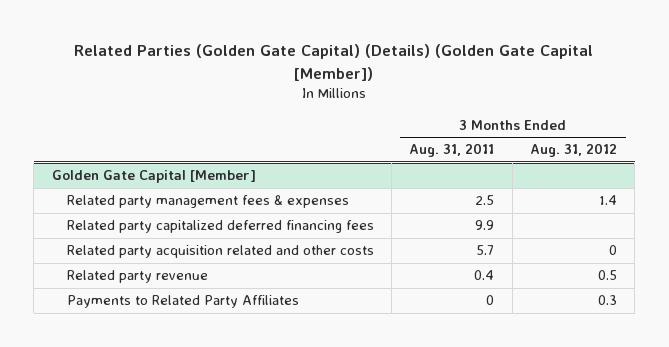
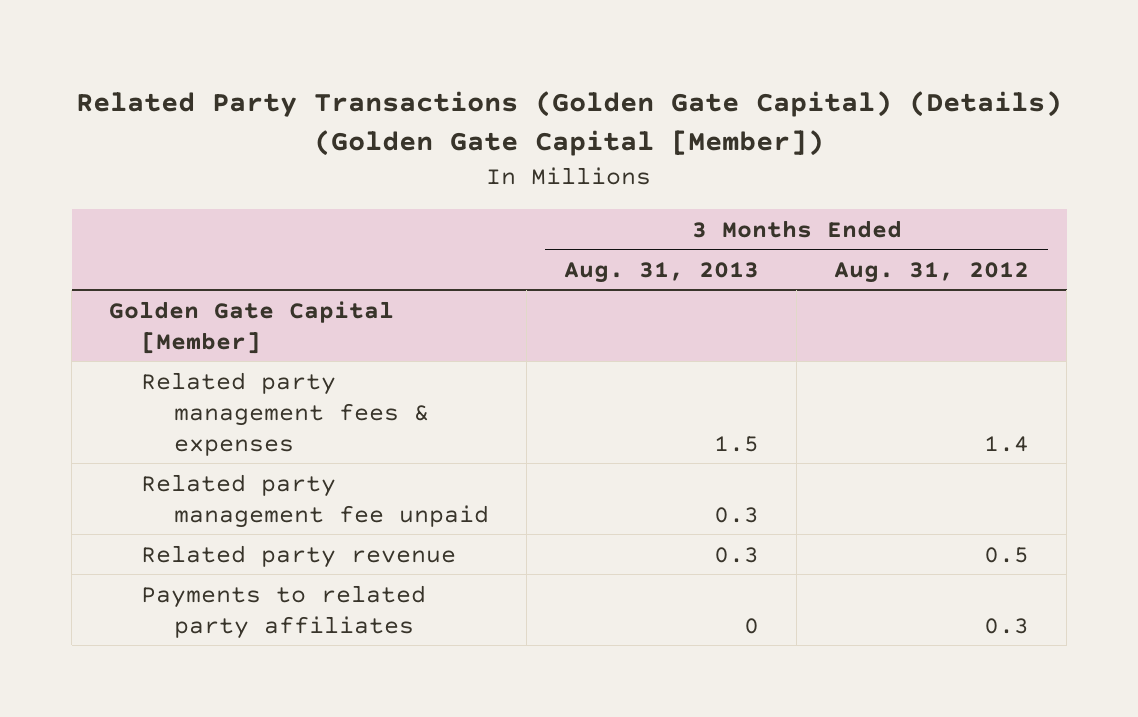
[74,44,594,81] Related Parties (Golden Gate Capital) (Details) (Golden Gate Capital [Member]) -> [76,90,1063,156] Related Party Transactions (Golden Gate Capital) (Details) (Golden Gate Capital [Member])
[409,143,495,158] Aug. 31, 2011 -> none
none -> [563,261,759,283] Aug. 31, 2013
[66,220,374,234] Related party capitalized deferred financing fees -> none
[66,245,374,259] Related party acquisition related and other costs -> none
none -> [141,473,489,528] Related party management fee unpaid
[66,295,299,309] Payments to Related Party Affiliates -> [141,584,427,639] Payments to related party affiliates

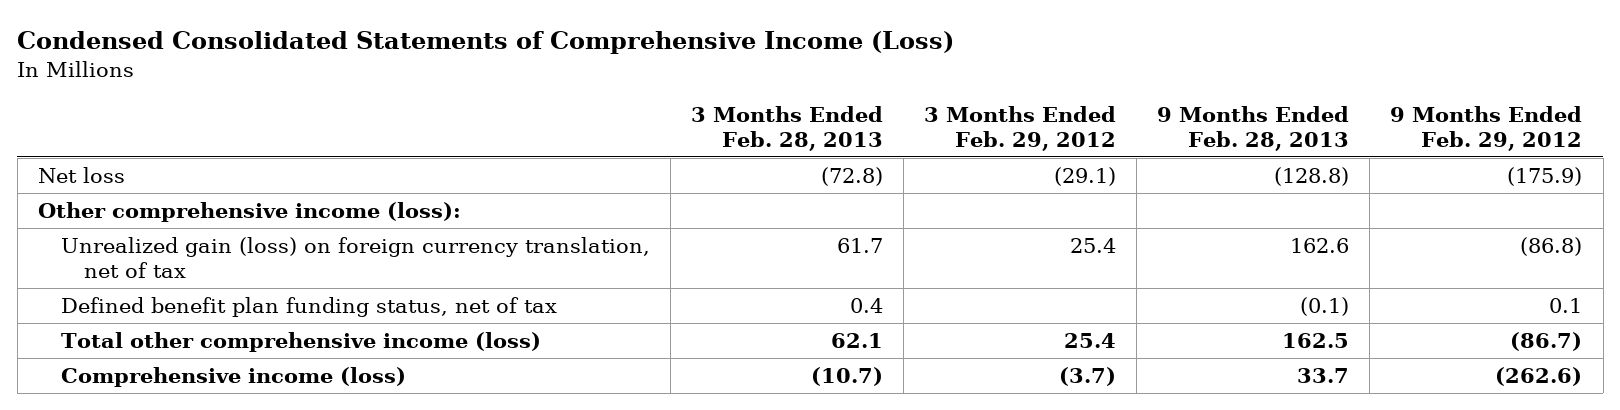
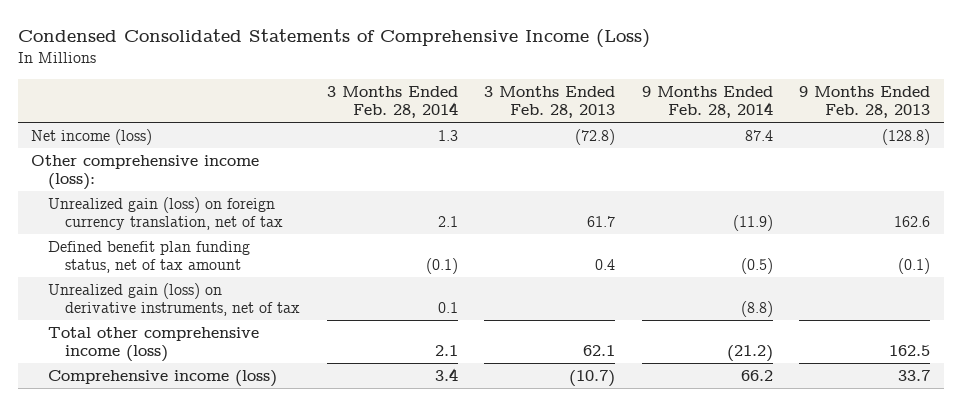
[924,105,1117,152] 3 Months Ended Feb. 29, 2012 -> none
[1390,105,1583,152] 9 Months Ended Feb. 29, 2012 -> none
none -> [326,85,458,119] 3 Months Ended Feb. 28, 2014
none -> [641,85,773,119] 9 Months Ended Feb. 28, 2014
[37,166,125,183] Net loss -> [30,128,152,145] Net income (loss)
[60,296,557,317] Defined benefit plan funding status, net of tax -> [47,240,250,274] Defined benefit plan funding status, net of tax amount
none -> [47,282,300,317] Unrealized gain (loss) on derivative instruments, net of tax

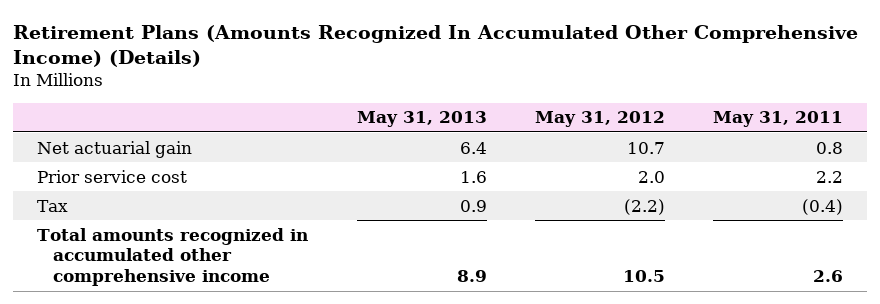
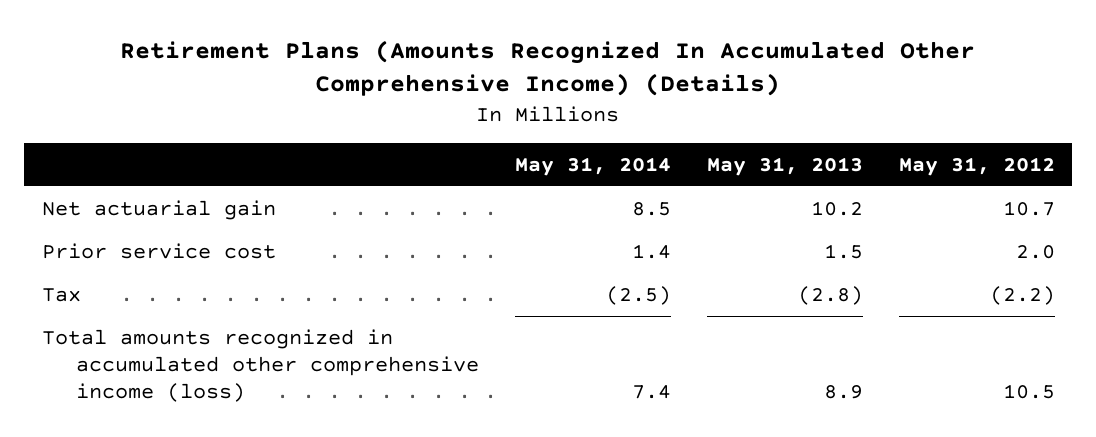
[712,111,843,128] May 31, 2011 -> none
none -> [515,156,672,176] May 31, 2014
[459,141,487,154] 6.4 -> [810,200,863,216] 10.2
[459,170,487,183] 1.6 -> [823,243,863,259] 1.5
[459,199,487,212] 0.9 -> [797,285,863,305] (2.8)
[37,227,309,286] Total amounts recognized in accumulated other comprehensive income -> [41,328,480,403] Total amounts recognized in accumulated other comprehensive income (loss)

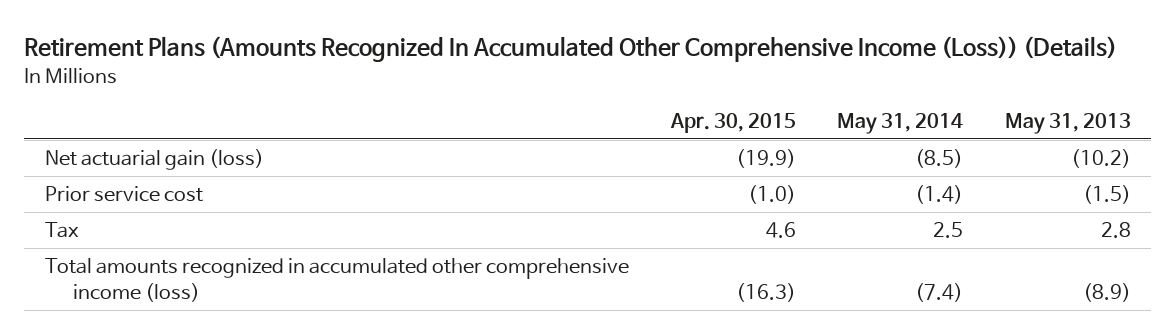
[120,39,976,97] Retirement Plans (Amounts Recognized In Accumulated Other Comprehensive Income) (Details) -> [24,36,1118,63] Retirement Plans (Amounts Recognized In Accumulated Other Comprehensive Income (Loss)) (Details)
[898,156,1055,176] May 31, 2012 -> none
none -> [669,112,796,133] Apr. 30, 2015
[41,199,276,220] Net actuarial gain -> [45,149,265,171] Net actuarial gain (loss)
[632,201,672,216] 8.5 -> [915,149,964,169] (8.5)
[810,200,863,216] 10.2 -> [1070,149,1131,169] (10.2)
[632,243,672,259] 1.4 -> [915,185,964,205] (1.4)
[823,243,863,259] 1.5 -> [1082,185,1131,205] (1.5)
[606,285,672,305] (2.5) -> [933,222,964,239] 2.5
[797,285,863,305] (2.8) -> [1100,222,1131,239] 2.8
[632,385,672,400] 7.4 -> [915,282,964,302] (7.4)
[823,385,863,400] 8.9 -> [1082,282,1131,302] (8.9)

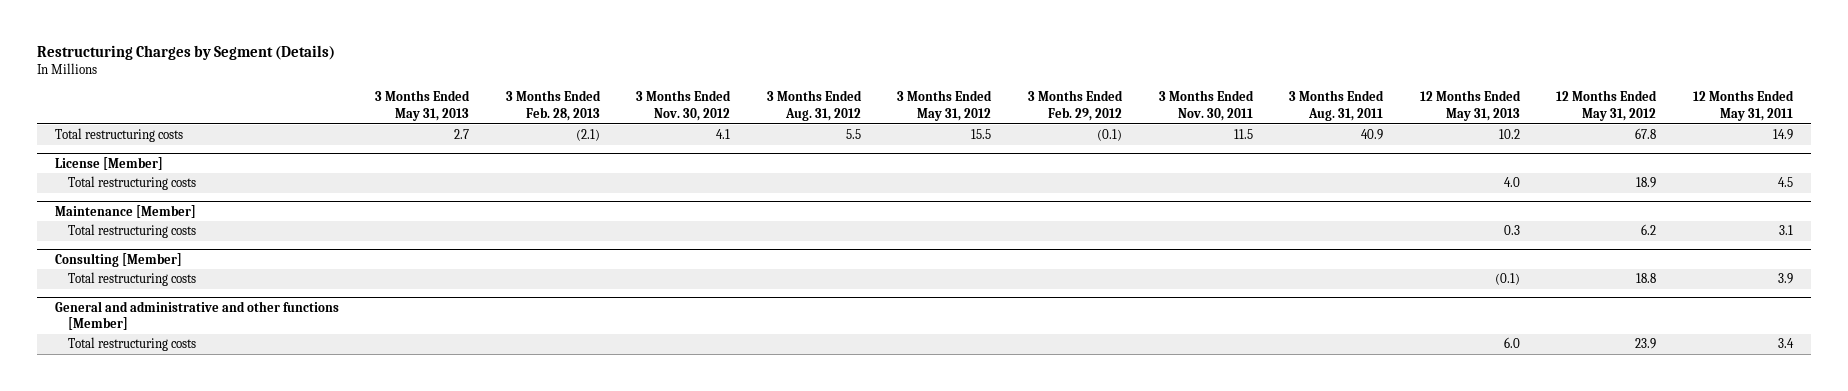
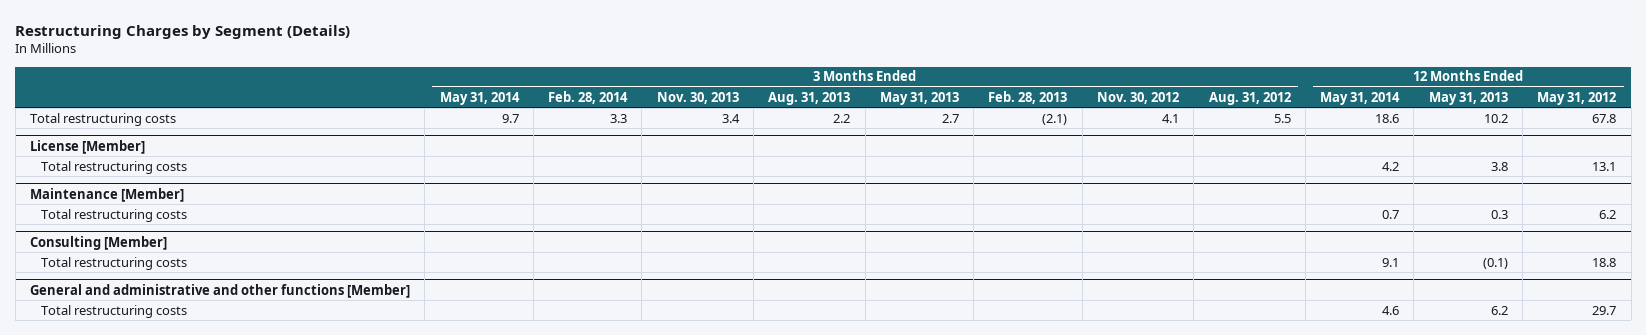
[897,90,993,121] 3 Months Ended May 31, 2012 -> none
[1028,90,1124,121] 3 Months Ended Feb. 29, 2012 -> none
[1158,90,1254,121] 3 Months Ended Nov. 30, 2011 -> none
[1289,90,1385,121] 3 Months Ended Aug. 31, 2011 -> none
[1692,90,1794,121] 12 Months Ended May 31, 2011 -> none
none -> [439,91,520,105] May 31, 2014
none -> [548,90,629,104] Feb. 28, 2014
none -> [656,91,739,104] Nov. 30, 2013
none -> [768,91,851,105] Aug. 31, 2013
none -> [1320,91,1401,105] May 31, 2014
[1503,177,1520,188] 4.0 -> [1490,161,1508,171] 3.8
[1636,177,1657,189] 18.9 -> [1592,161,1617,171] 13.1
[1503,337,1520,349] 6.0 -> [1490,305,1508,315] 6.2
[1635,338,1657,350] 23.9 -> [1592,305,1617,315] 29.7

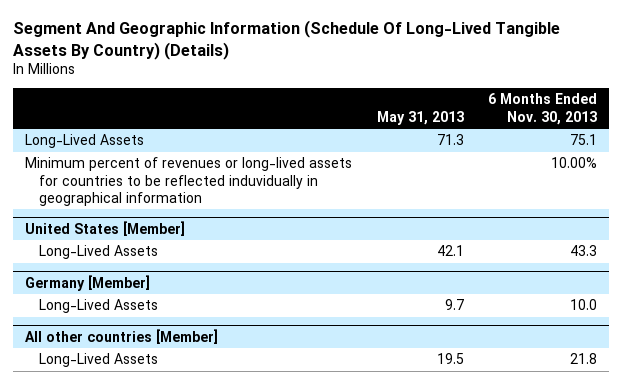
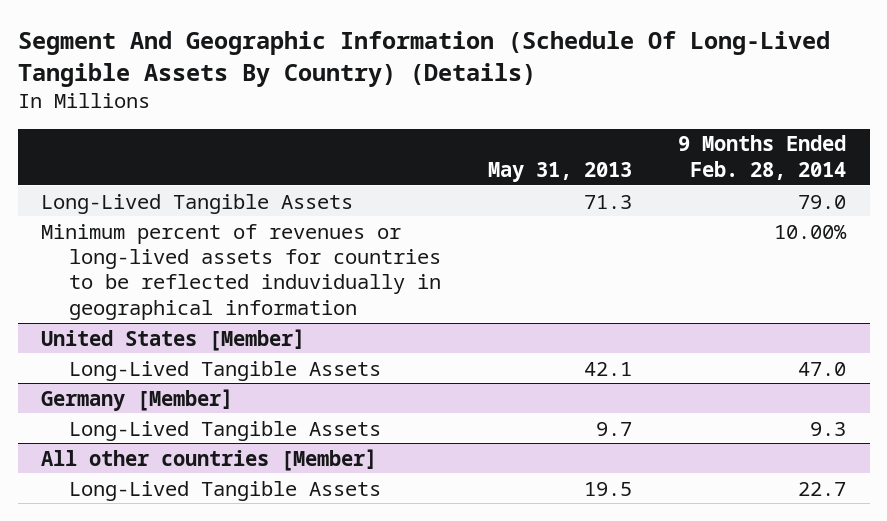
[488,93,598,125] 6 Months Ended Nov. 30, 2013 -> none
none -> [678,135,847,180] 9 Months Ended Feb. 28, 2014
[25,134,145,149] Long-Lived Assets -> [40,193,353,214] Long-Lived Tangible Assets
[39,245,159,260] Long-Lived Assets -> [68,360,381,381] Long-Lived Tangible Assets
[39,299,159,314] Long-Lived Assets -> [68,420,381,441] Long-Lived Tangible Assets
[39,353,159,368] Long-Lived Assets -> [68,480,381,501] Long-Lived Tangible Assets

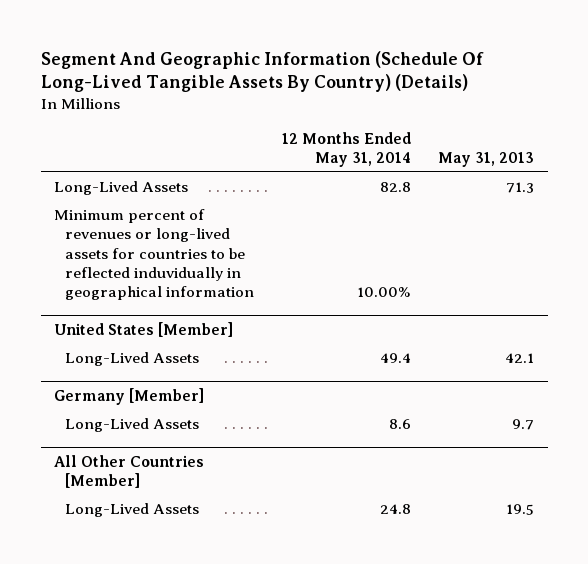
[678,135,847,180] 9 Months Ended Feb. 28, 2014 -> none
none -> [281,131,411,167] 12 Months Ended May 31, 2014
[40,193,353,214] Long-Lived Tangible Assets -> [54,181,189,196] Long-Lived Assets
[68,360,381,381] Long-Lived Tangible Assets -> [65,352,200,367] Long-Lived Assets
[68,420,381,441] Long-Lived Tangible Assets -> [65,418,200,433] Long-Lived Assets
[40,448,377,471] All other countries [Member] -> [54,454,205,489] All Other Countries [Member]
[68,480,381,501] Long-Lived Tangible Assets -> [65,503,200,518] Long-Lived Assets

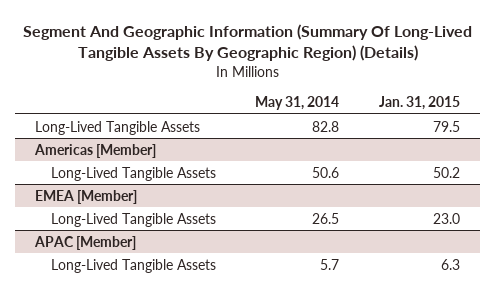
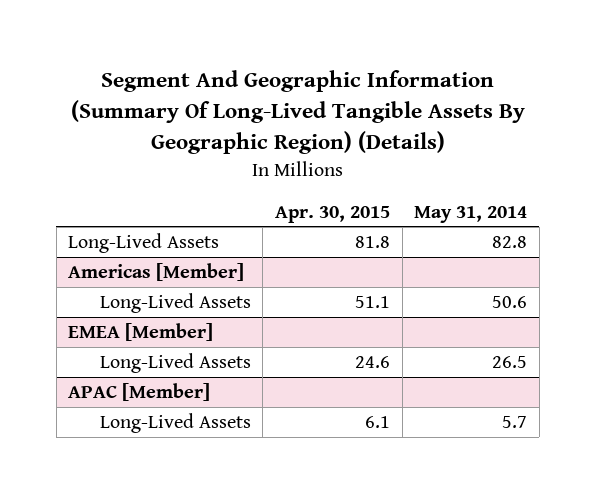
[379,96,461,111] Jan. 31, 2015 -> none
none -> [274,205,390,223] Apr. 30, 2015
[35,120,201,135] Long-Lived Tangible Assets -> [68,233,220,254] Long-Lived Assets
[50,166,216,181] Long-Lived Tangible Assets -> [99,293,251,314] Long-Lived Assets
[50,212,216,227] Long-Lived Tangible Assets -> [99,353,251,374] Long-Lived Assets
[50,258,216,273] Long-Lived Tangible Assets -> [99,413,251,434] Long-Lived Assets

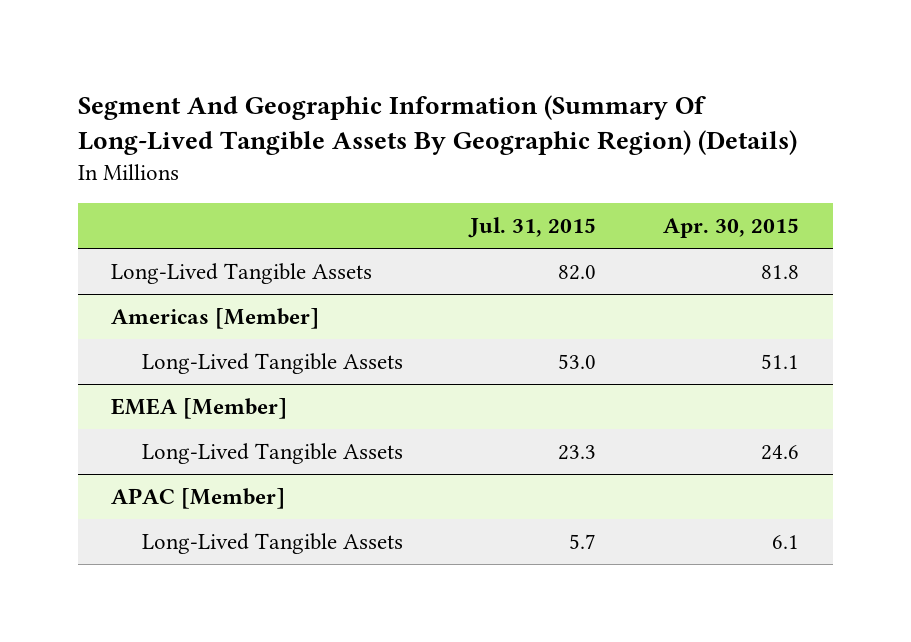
[414,205,528,223] May 31, 2014 -> none
none -> [468,216,597,238] Jul. 31, 2015
[68,233,220,254] Long-Lived Assets -> [111,262,373,284] Long-Lived Tangible Assets
[99,293,251,314] Long-Lived Assets -> [142,352,404,374] Long-Lived Tangible Assets
[99,353,251,374] Long-Lived Assets -> [142,442,404,464] Long-Lived Tangible Assets
[99,413,251,434] Long-Lived Assets -> [142,532,404,554] Long-Lived Tangible Assets

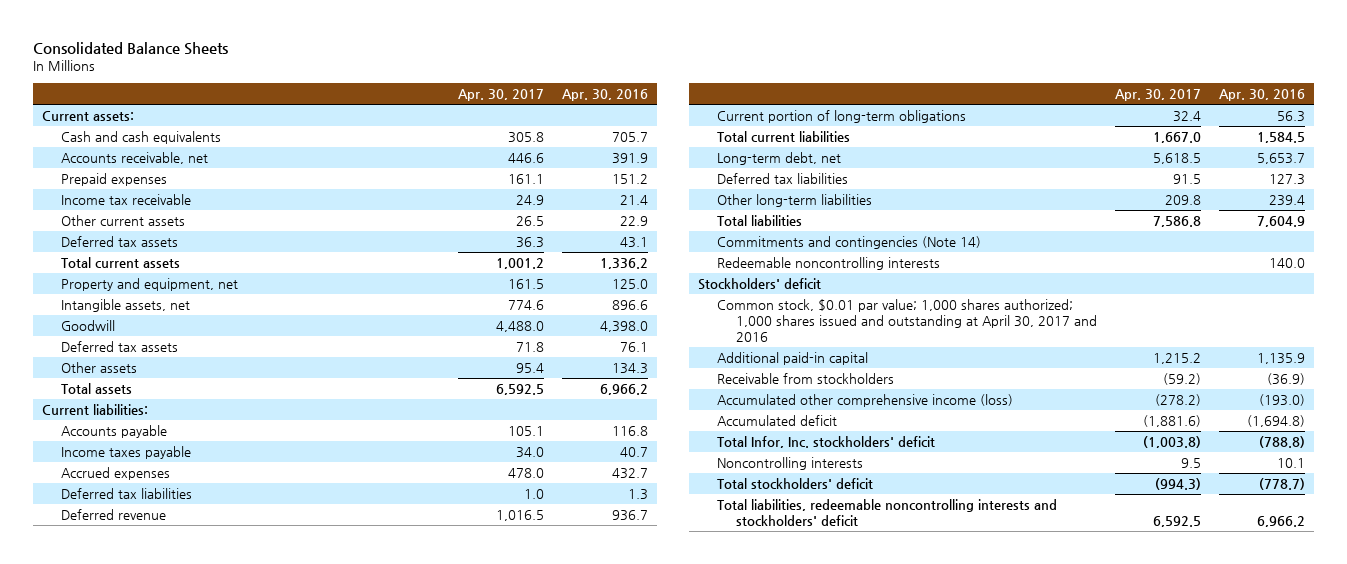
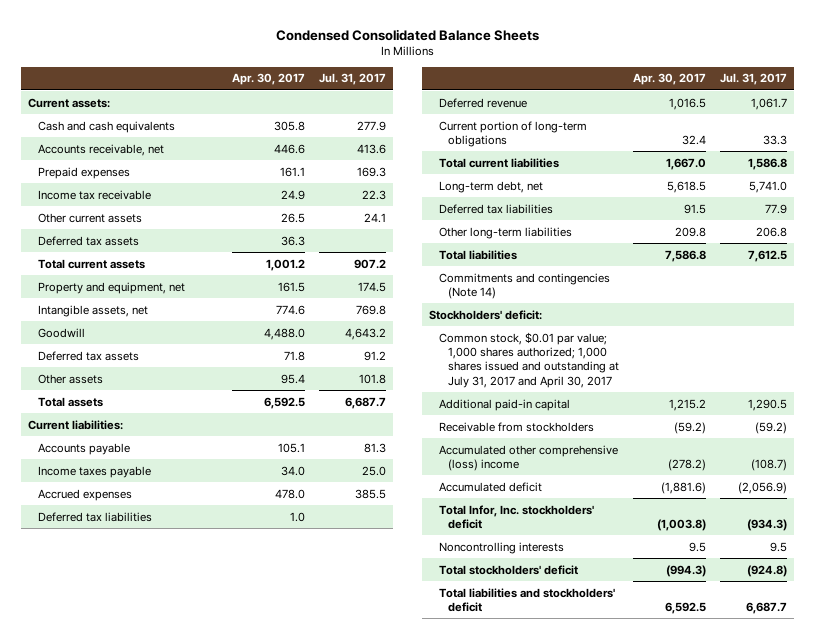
[32,41,228,55] Consolidated Balance Sheets -> [275,28,539,41] Condensed Consolidated Balance Sheets
[562,89,649,102] Apr. 30, 2016 -> none
none -> [319,73,387,86] Jul. 31, 2017
[717,257,941,271] Redeemable noncontrolling interests -> none
[698,278,822,291] Stockholders' deficit -> [429,309,543,320] Stockholders' deficit:
[717,299,1097,342] Common stock, $0.01 par value; 1,000 shares authorized; 1,000 shares issued and outstanding at April 30, 2017 and 2016 -> [438,331,620,388] Common stock, $0.01 par value; 1,000 shares authorized; 1,000 shares issued and outstanding at July 31, 2017 and April 30, 2017
[717,394,1014,408] Accumulated other comprehensive income (loss) -> [438,444,618,471] Accumulated other comprehensive (loss) income
[717,499,1058,527] Total liabilities, redeemable noncontrolling interests and stockholders' deficit -> [438,587,615,612] Total liabilities and stockholders' deficit

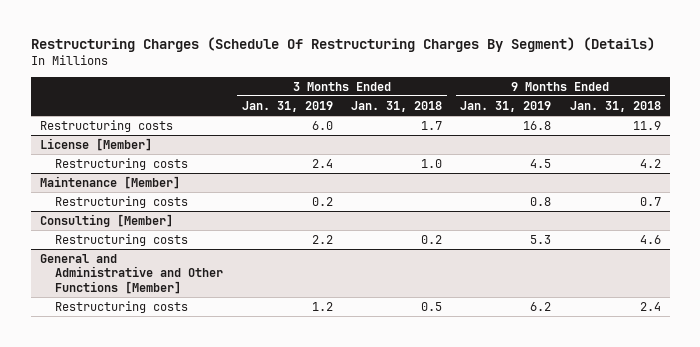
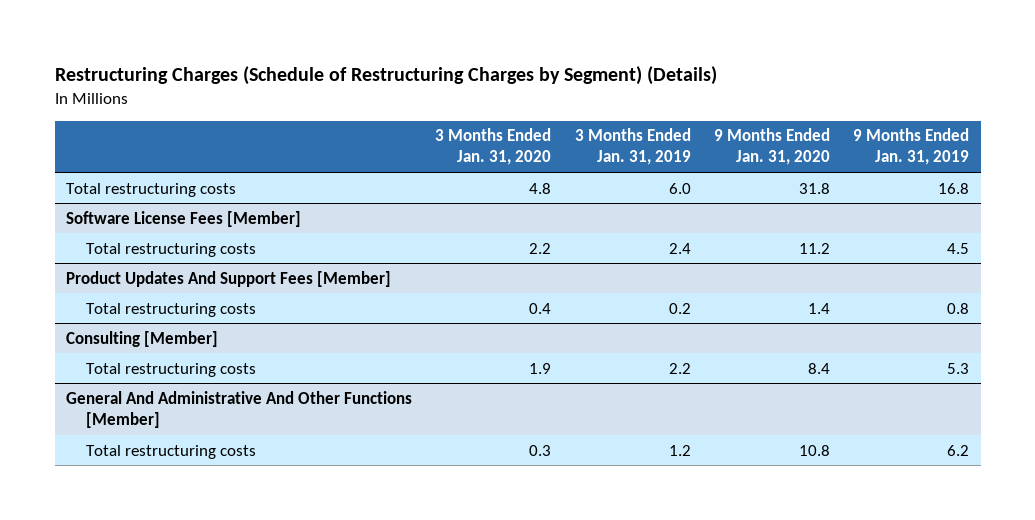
[30,36,655,52] Restructuring Charges (Schedule Of Restructuring Charges By Segment) (Details) -> [54,65,717,85] Restructuring Charges (Schedule of Restructuring Charges by Segment) (Details)
[350,100,442,112] Jan. 31, 2018 -> none
[569,100,661,112] Jan. 31, 2018 -> none
none -> [435,128,552,166] 3 Months Ended Jan. 31, 2020
none -> [713,128,830,166] 9 Months Ended Jan. 31, 2020
[39,119,173,132] Restructuring costs -> [66,182,237,197] Total restructuring costs
[39,137,152,151] License [Member] -> [66,210,302,227] Software License Fees [Member]
[55,157,189,170] Restructuring costs -> [85,242,256,257] Total restructuring costs
[39,175,180,189] Maintenance [Member] -> [66,270,392,287] Product Updates And Support Fees [Member]
[55,195,189,208] Restructuring costs -> [85,302,256,317] Total restructuring costs
[55,233,189,246] Restructuring costs -> [85,362,256,377] Total restructuring costs
[39,253,224,295] General and Administrative and Other Functions [Member] -> [66,390,413,428] General And Administrative And Other Functions [Member]
[55,300,189,313] Restructuring costs -> [85,444,256,459] Total restructuring costs

